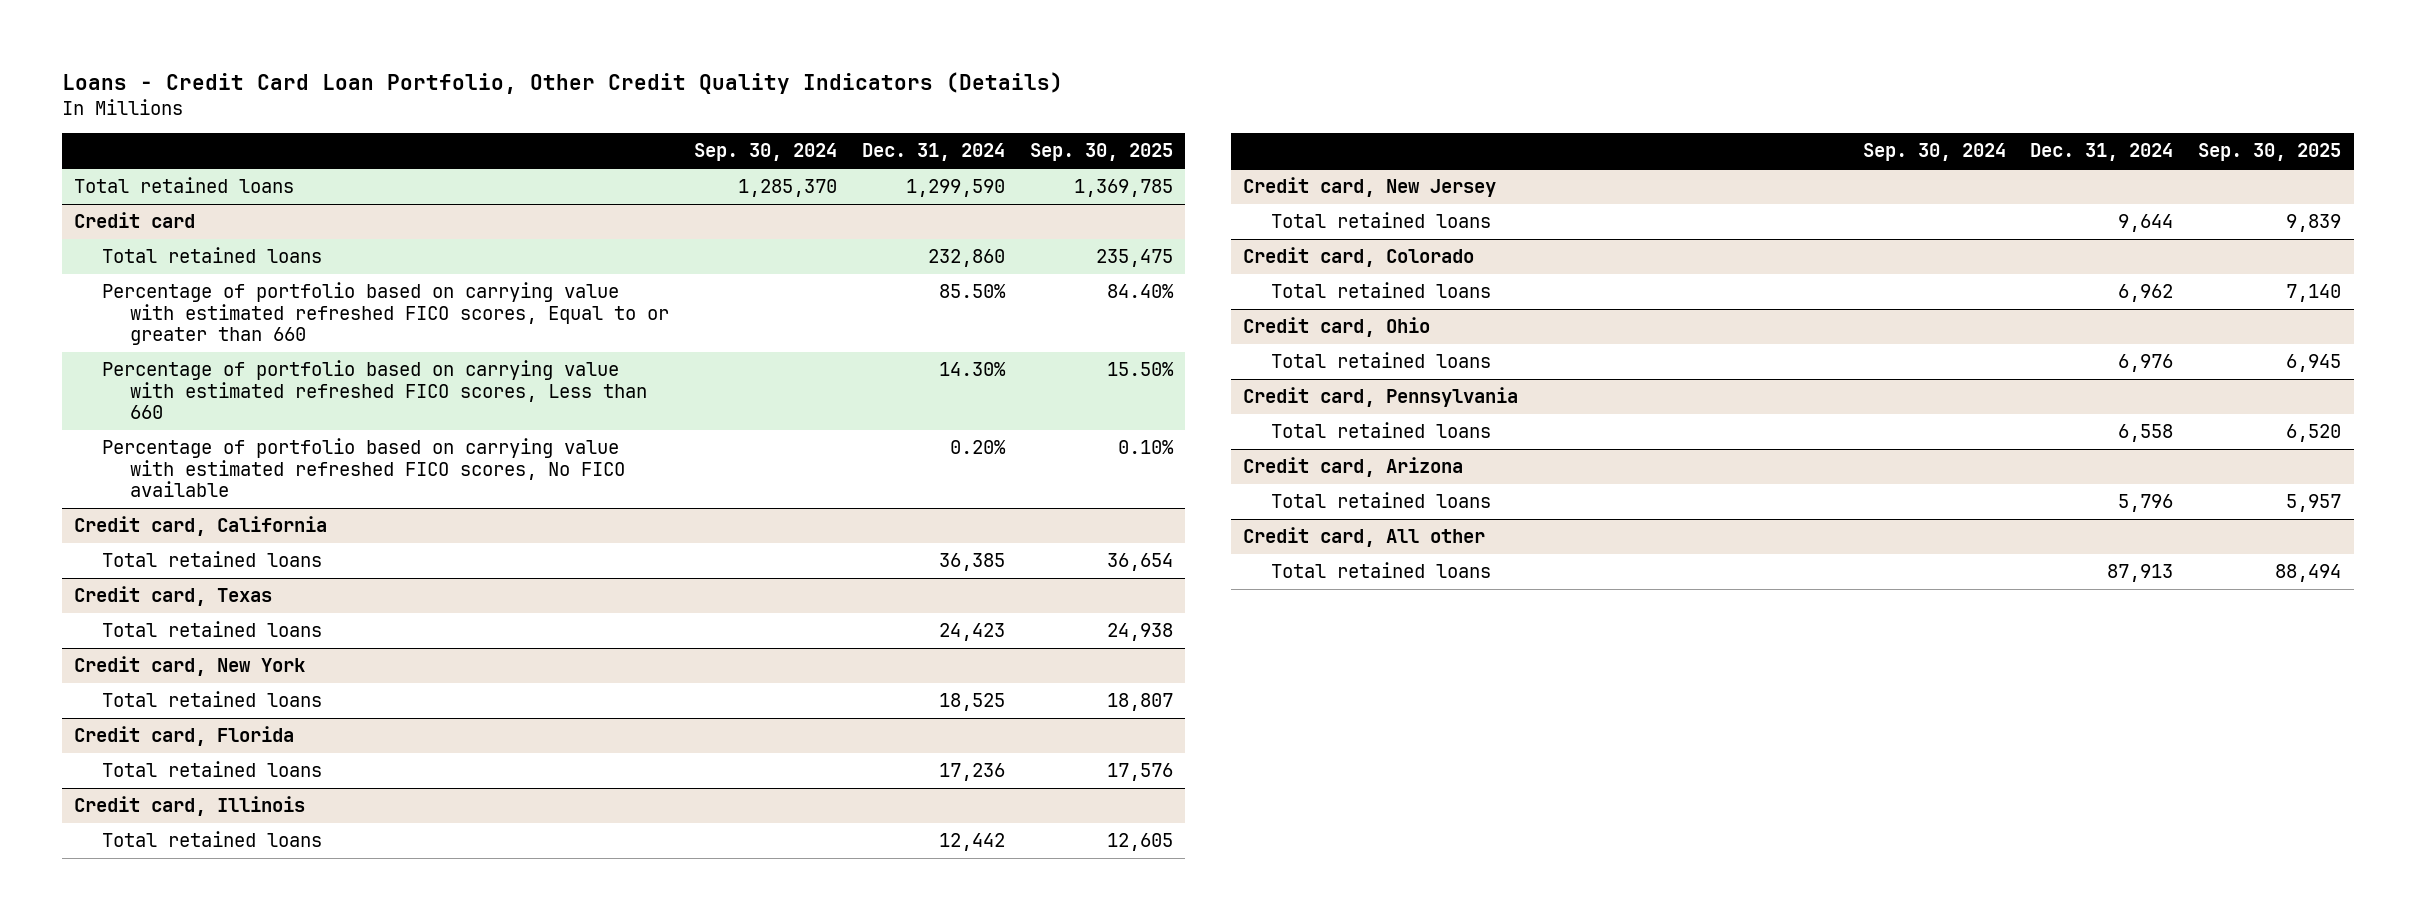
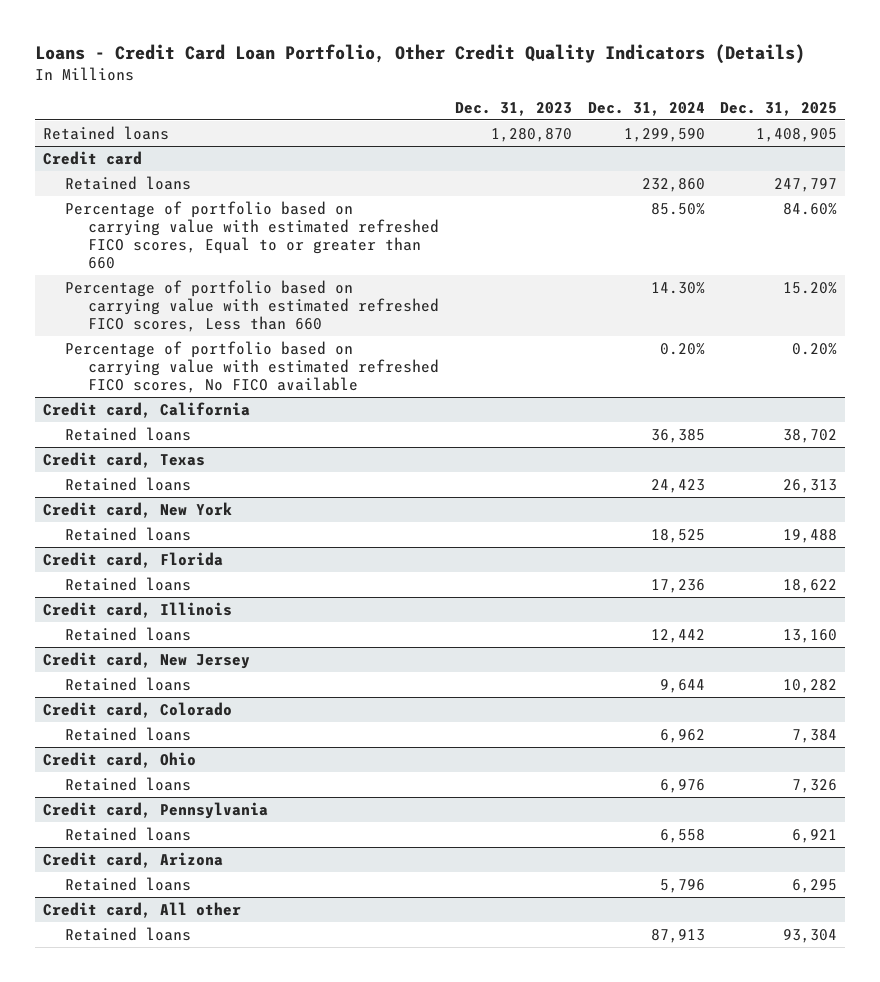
[693,143,837,162] Sep. 30, 2024 -> none
[1029,143,1173,162] Sep. 30, 2025 -> none
none -> [454,101,572,116] Dec. 31, 2023
none -> [720,101,838,116] Dec. 31, 2025
[74,177,295,194] Total retained loans -> [42,125,169,140] Retained loans
[102,247,323,264] Total retained loans -> [65,175,192,190] Retained loans
[102,551,323,568] Total retained loans -> [65,426,192,441] Retained loans
[102,621,323,638] Total retained loans -> [65,476,192,491] Retained loans
[102,691,323,708] Total retained loans -> [65,526,192,541] Retained loans
[102,761,323,778] Total retained loans -> [65,576,192,591] Retained loans
[102,831,323,848] Total retained loans -> [65,626,192,641] Retained loans
[1270,212,1491,229] Total retained loans -> [65,676,192,691] Retained loans
[1270,282,1491,299] Total retained loans -> [65,726,192,741] Retained loans
[1270,352,1491,369] Total retained loans -> [65,776,192,791] Retained loans
[1270,422,1491,439] Total retained loans -> [65,826,192,841] Retained loans
[1270,492,1491,509] Total retained loans -> [65,876,192,891] Retained loans
[1270,562,1491,579] Total retained loans -> [65,926,192,941] Retained loans

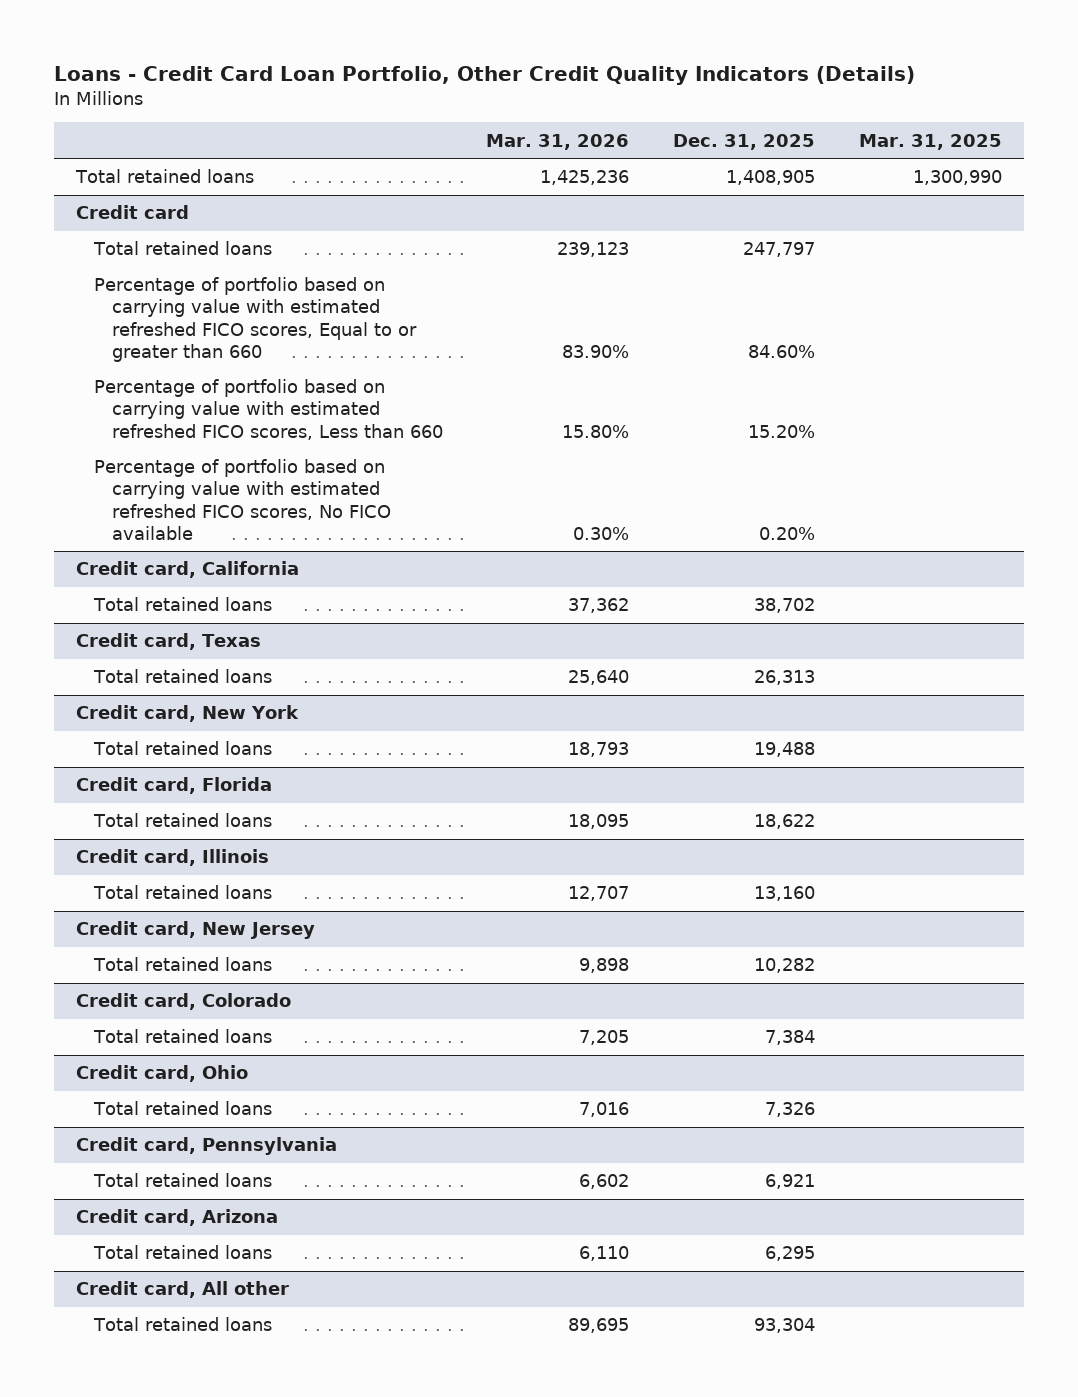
[454,101,572,116] Dec. 31, 2023 -> none
[587,101,705,116] Dec. 31, 2024 -> none
none -> [486,133,630,150] Mar. 31, 2026
none -> [859,133,1003,150] Mar. 31, 2025
[42,125,169,140] Retained loans -> [74,169,254,184] Total retained loans
[65,175,192,190] Retained loans -> [92,241,272,256] Total retained loans
[65,426,192,441] Retained loans -> [92,597,272,612] Total retained loans
[65,476,192,491] Retained loans -> [92,669,272,684] Total retained loans
[65,526,192,541] Retained loans -> [92,741,272,756] Total retained loans
[65,576,192,591] Retained loans -> [92,813,272,828] Total retained loans
[65,626,192,641] Retained loans -> [92,885,272,900] Total retained loans
[65,676,192,691] Retained loans -> [92,957,272,972] Total retained loans
[65,726,192,741] Retained loans -> [92,1029,272,1044] Total retained loans
[65,776,192,791] Retained loans -> [92,1101,272,1116] Total retained loans
[65,826,192,841] Retained loans -> [92,1173,272,1188] Total retained loans
[65,876,192,891] Retained loans -> [92,1245,272,1260] Total retained loans
[65,926,192,941] Retained loans -> [92,1317,272,1332] Total retained loans

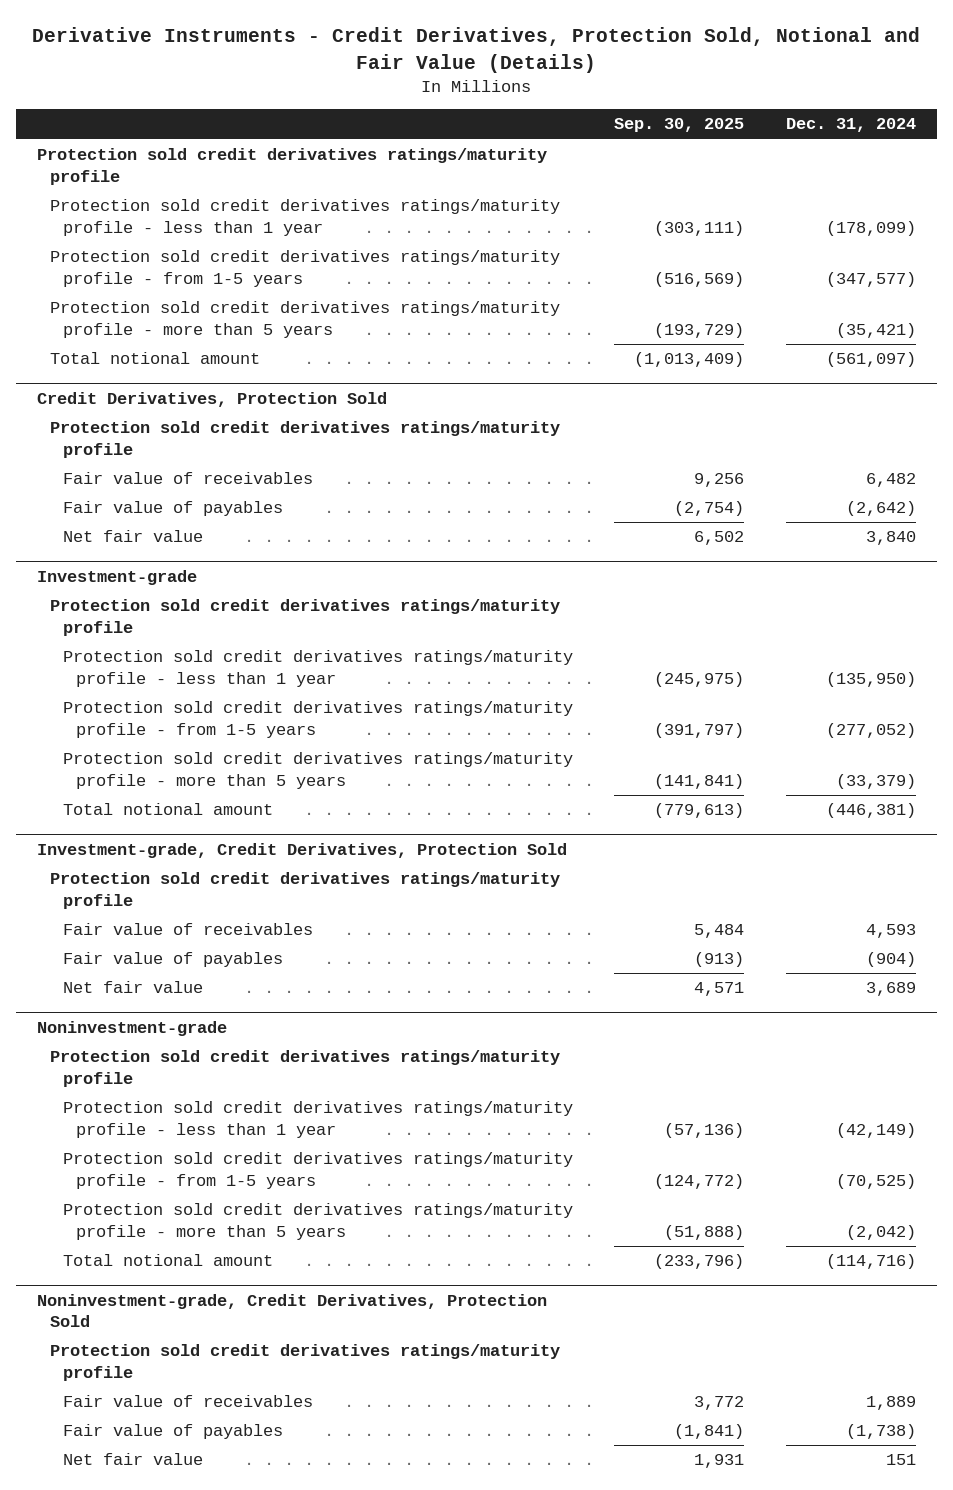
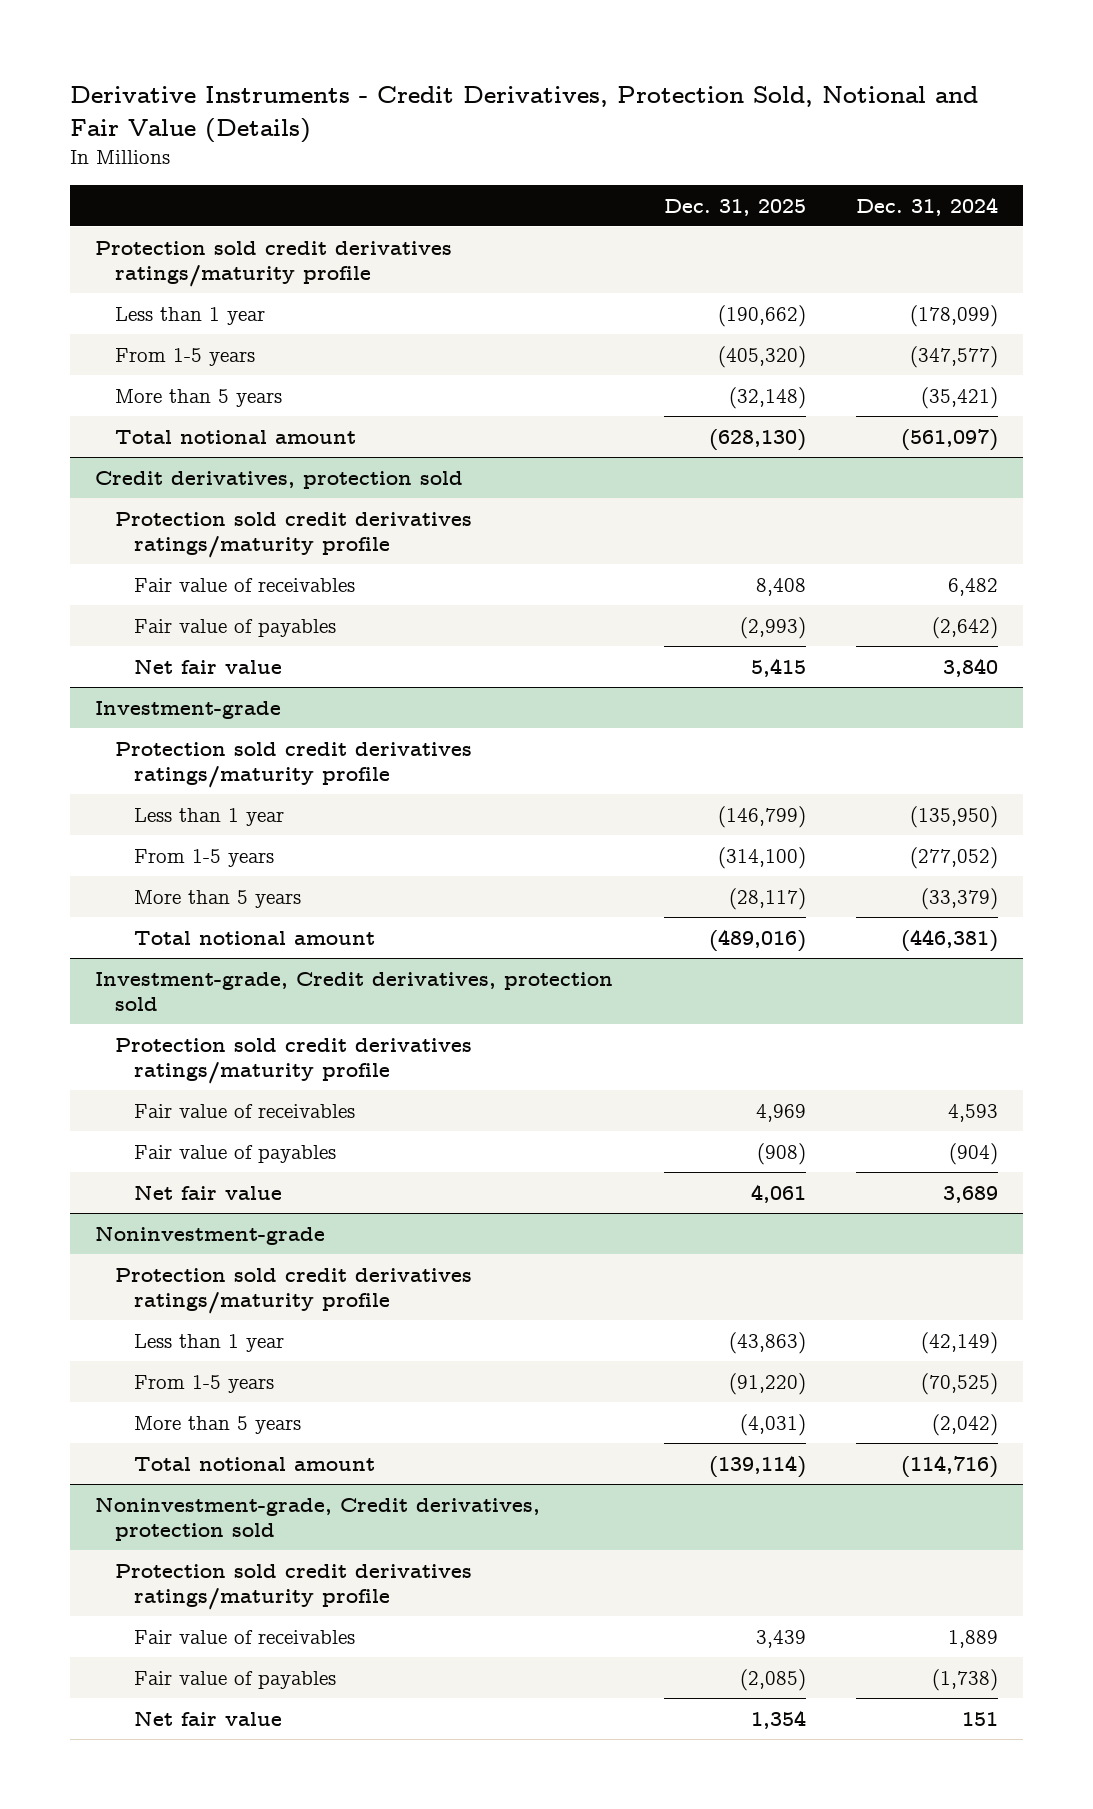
[614,118,745,133] Sep. 30, 2025 -> none
none -> [663,198,806,216] Dec. 31, 2025
[49,199,560,236] Protection sold credit derivatives ratings/maturity profile - less than 1 year -> [114,306,265,325] Less than 1 year
[49,250,560,287] Protection sold credit derivatives ratings/maturity profile - from 1-5 years -> [114,347,255,366] From 1-5 years
[49,301,560,338] Protection sold credit derivatives ratings/maturity profile - more than 5 years -> [114,388,282,407] More than 5 years
[36,392,387,408] Credit Derivatives, Protection Sold -> [95,470,464,489] Credit derivatives, protection sold
[62,650,573,687] Protection sold credit derivatives ratings/maturity profile - less than 1 year -> [133,807,284,826] Less than 1 year
[62,701,573,738] Protection sold credit derivatives ratings/maturity profile - from 1-5 years -> [133,848,274,867] From 1-5 years
[62,752,573,789] Protection sold credit derivatives ratings/maturity profile - more than 5 years -> [133,889,301,908] More than 5 years
[36,843,567,859] Investment-grade, Credit Derivatives, Protection Sold -> [95,971,614,1011] Investment-grade, Credit derivatives, protection sold
[62,1101,573,1138] Protection sold credit derivatives ratings/maturity profile - less than 1 year -> [133,1333,284,1352] Less than 1 year
[62,1152,573,1189] Protection sold credit derivatives ratings/maturity profile - from 1-5 years -> [133,1374,274,1393] From 1-5 years
[62,1203,573,1240] Protection sold credit derivatives ratings/maturity profile - more than 5 years -> [133,1415,301,1434] More than 5 years
[36,1294,547,1328] Noninvestment-grade, Credit Derivatives, Protection Sold -> [95,1496,541,1541] Noninvestment-grade, Credit derivatives, protection sold

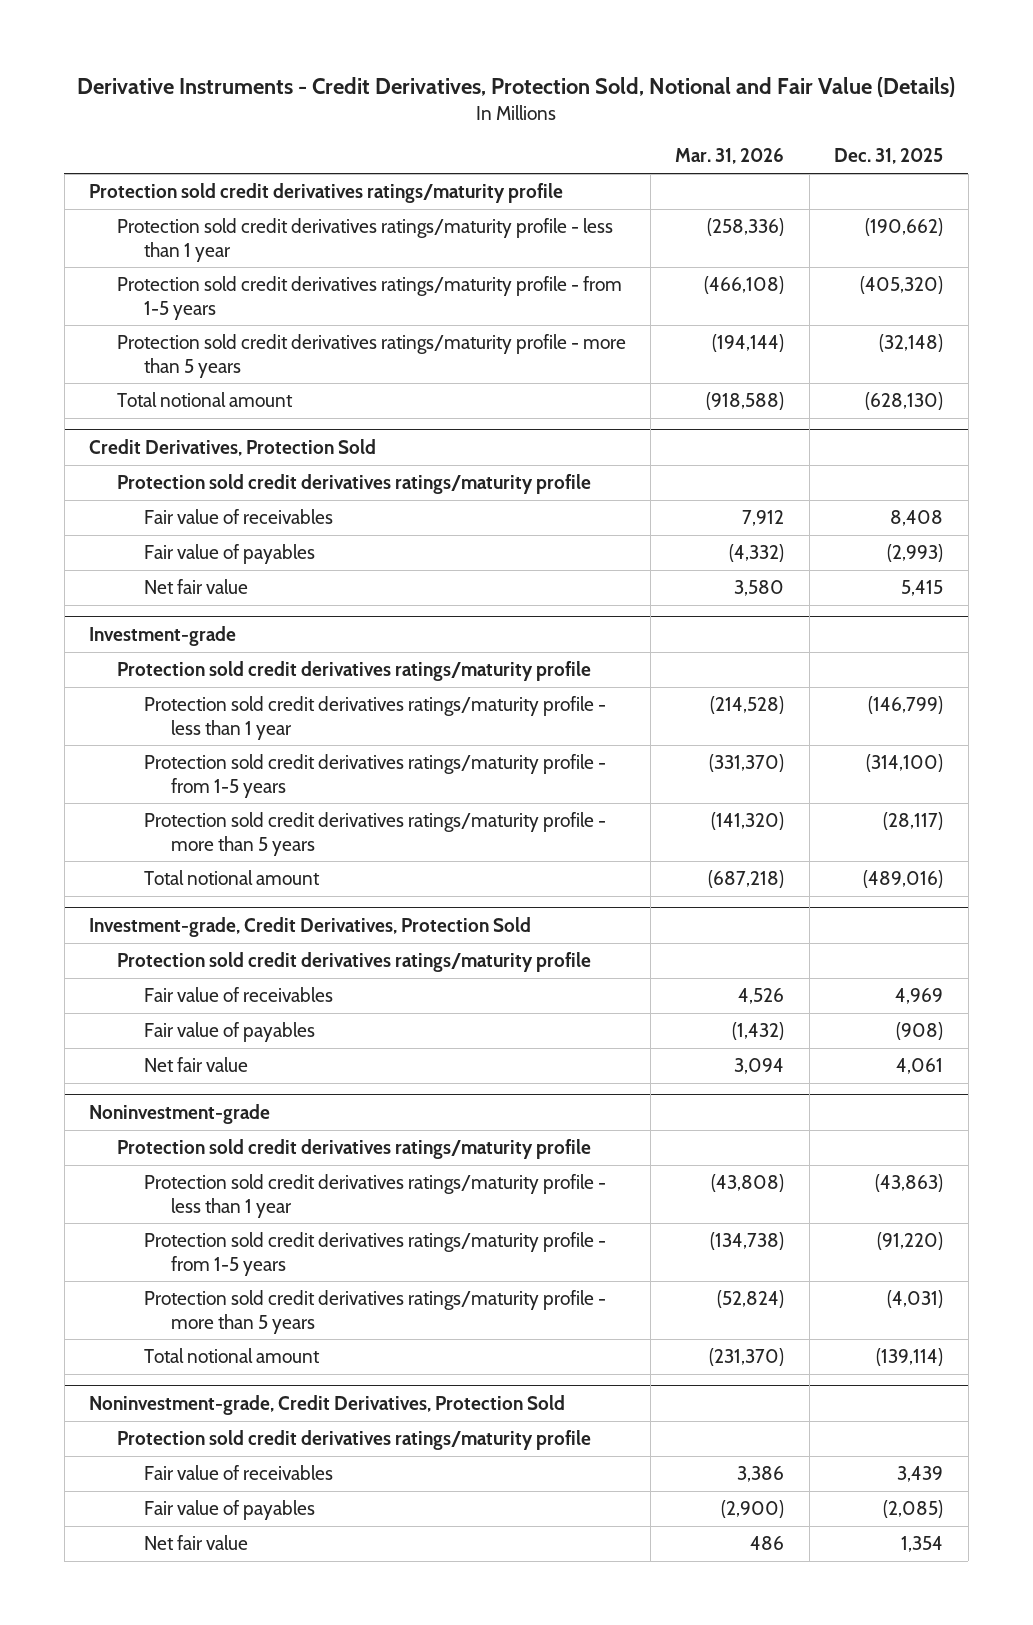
[855,196,998,216] Dec. 31, 2024 -> none
none -> [675,148,785,165] Mar. 31, 2026
[114,306,265,325] Less than 1 year -> [116,217,613,262] Protection sold credit derivatives ratings/maturity profile - less than 1 year
[114,347,255,366] From 1-5 years -> [116,275,622,320] Protection sold credit derivatives ratings/maturity profile - from 1-5 years
[114,388,282,407] More than 5 years -> [116,333,626,378] Protection sold credit derivatives ratings/maturity profile - more than 5 years
[95,470,464,489] Credit derivatives, protection sold -> [89,438,377,456] Credit Derivatives, Protection Sold
[133,807,284,826] Less than 1 year -> [143,695,606,740] Protection sold credit derivatives ratings/maturity profile - less than 1 year
[133,848,274,867] From 1-5 years -> [143,753,606,798] Protection sold credit derivatives ratings/maturity profile - from 1-5 years
[133,889,301,908] More than 5 years -> [143,811,606,856] Protection sold credit derivatives ratings/maturity profile - more than 5 years
[95,971,614,1011] Investment-grade, Credit derivatives, protection sold -> [89,916,532,937] Investment-grade, Credit Derivatives, Protection Sold
[133,1333,284,1352] Less than 1 year -> [143,1173,606,1218] Protection sold credit derivatives ratings/maturity profile - less than 1 year
[133,1374,274,1393] From 1-5 years -> [143,1231,606,1276] Protection sold credit derivatives ratings/maturity profile - from 1-5 years
[133,1415,301,1434] More than 5 years -> [143,1289,606,1334] Protection sold credit derivatives ratings/maturity profile - more than 5 years
[95,1496,541,1541] Noninvestment-grade, Credit derivatives, protection sold -> [89,1394,566,1415] Noninvestment-grade, Credit Derivatives, Protection Sold

